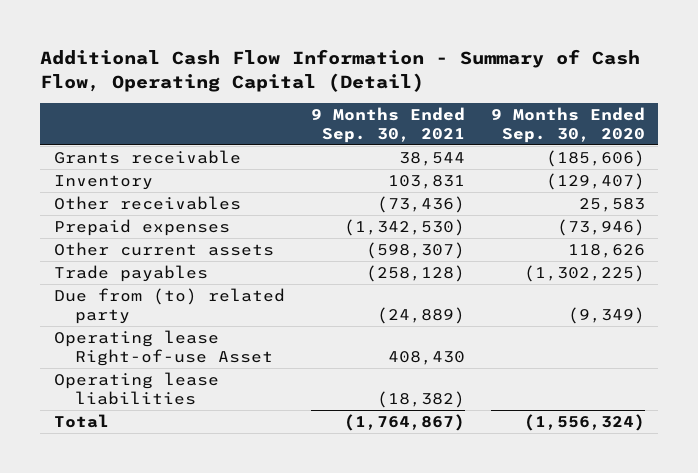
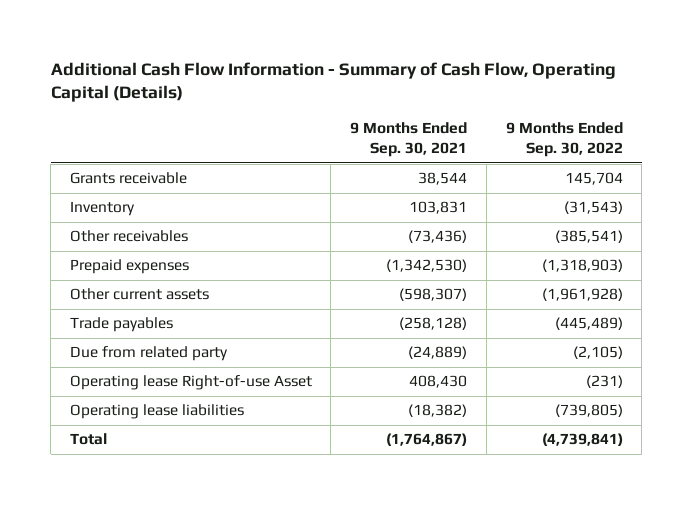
[40,49,641,92] Additional Cash Flow Information - Summary of Cash Flow, Operating Capital (Detail) -> [50,61,616,103] Additional Cash Flow Information - Summary of Cash Flow, Operating Capital (Details)
[490,106,645,143] 9 Months Ended Sep. 30, 2020 -> none
none -> [505,122,623,158] 9 Months Ended Sep. 30, 2022
[53,287,285,324] Due from (to) related party -> [69,346,228,362] Due from related party

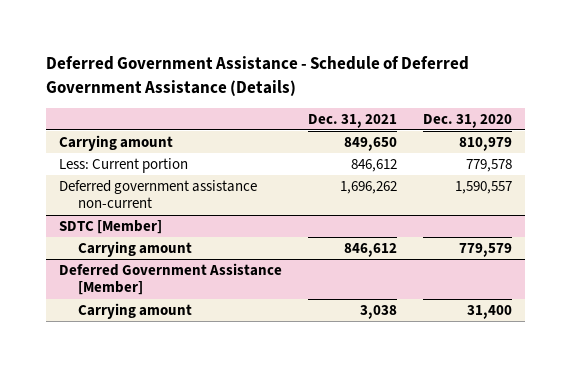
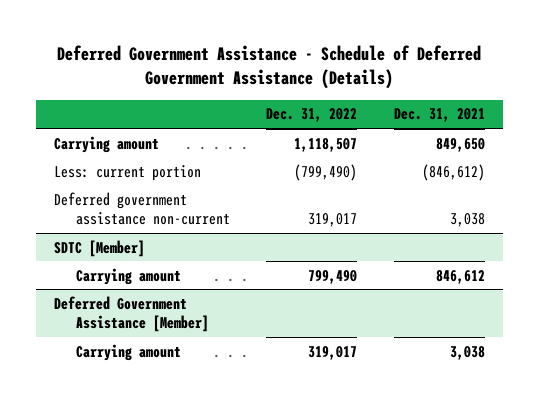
[423,113,513,128] Dec. 31, 2020 -> none
none -> [266,108,358,123] Dec. 31, 2022
[59,158,189,174] Less: Current portion -> [53,164,201,181] Less: current portion
[351,159,398,173] 846,612 -> [421,163,485,181] (846,612)
[340,181,398,195] 1,696,262 -> [449,213,485,228] 3,038

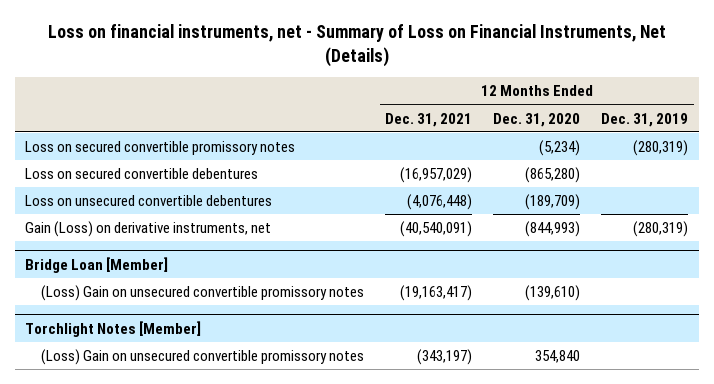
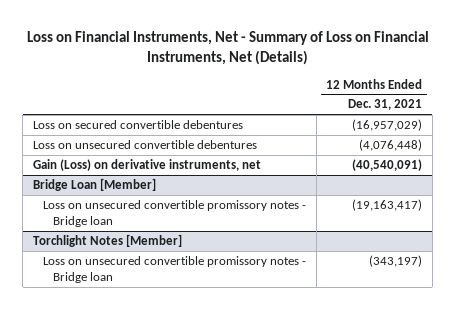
[47,24,666,67] Loss on financial instruments, net - Summary of Loss on Financial Instruments, Net (Details) -> [26,31,429,65] Loss on Financial Instruments, Net - Summary of Loss on Financial Instruments, Net (Details)
[493,112,581,127] Dec. 31, 2020 -> none
[601,112,689,127] Dec. 31, 2019 -> none
[25,141,296,156] Loss on secured convertible promissory notes -> none
[41,285,365,302] (Loss) Gain on unsecured convertible promissory notes -> [42,200,306,227] Loss on unsecured convertible promissory notes - Bridge loan
[41,349,365,366] (Loss) Gain on unsecured convertible promissory notes -> [42,256,306,283] Loss on unsecured convertible promissory notes - Bridge loan

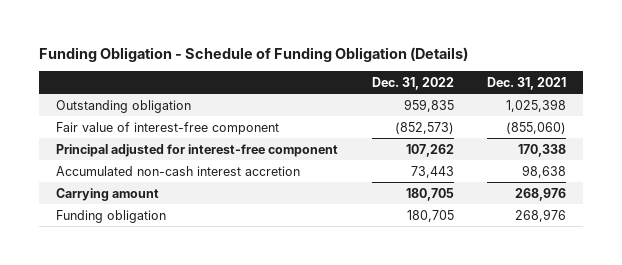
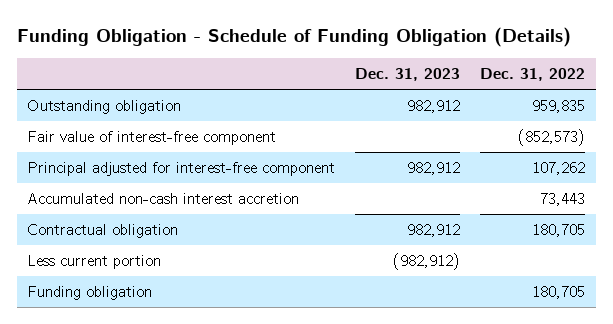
[487,76,567,90] Dec. 31, 2021 -> none
none -> [355,68,461,82] Dec. 31, 2023
[55,187,159,201] Carrying amount -> [27,223,179,238] Contractual obligation
none -> [27,254,162,269] Less current portion

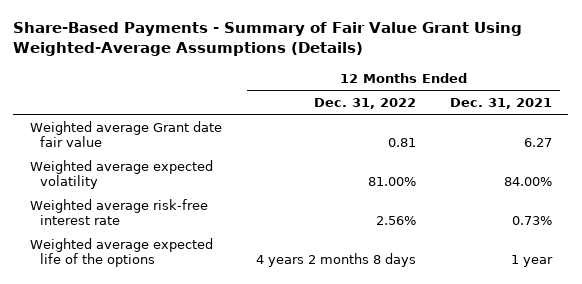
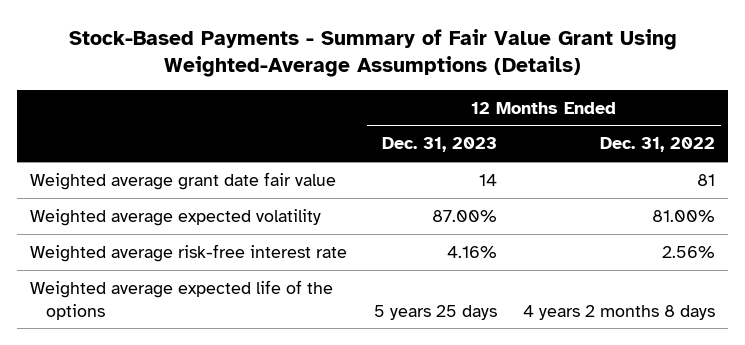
[13,22,523,57] Share-Based Payments - Summary of Fair Value Grant Using Weighted-Average Assumptions (Details) -> [68,28,677,78] Stock-Based Payments - Summary of Fair Value Grant Using Weighted-Average Assumptions (Details)
[449,97,552,109] Dec. 31, 2021 -> none
none -> [381,137,497,153] Dec. 31, 2023
[30,120,223,147] Weighted average Grant date fair value -> [30,171,337,190] Weighted average grant date fair value
[387,137,416,147] 0.81 -> [696,173,715,186] 81

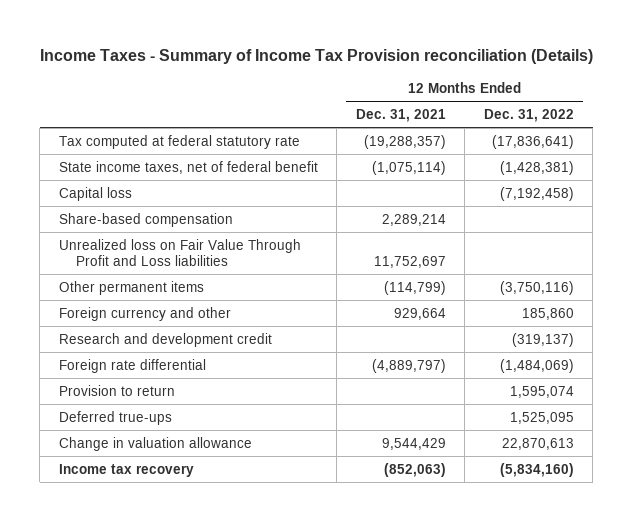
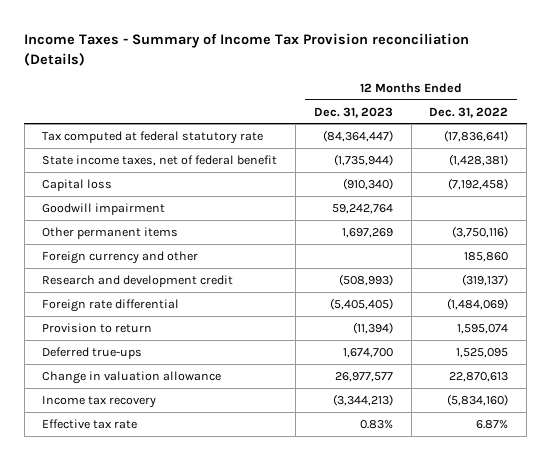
[355,108,446,122] Dec. 31, 2021 -> none
none -> [313,106,393,118] Dec. 31, 2023
[58,212,233,227] Share-based compensation -> none
[58,238,301,266] Unrealized loss on Fair Value Through Profit and Loss liabilities -> none
none -> [42,202,166,215] Goodwill impairment
none -> [42,418,138,429] Effective tax rate

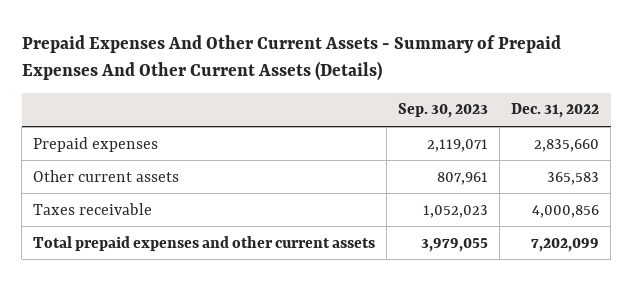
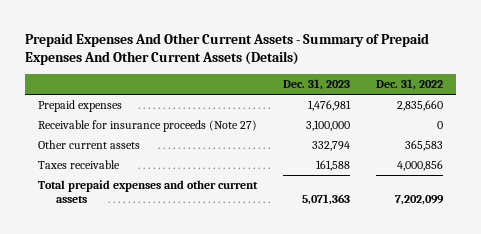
[398,103,489,119] Sep. 30, 2023 -> none
none -> [282,79,350,91] Dec. 31, 2023
none -> [37,120,257,133] Receivable for insurance proceeds (Note 27)

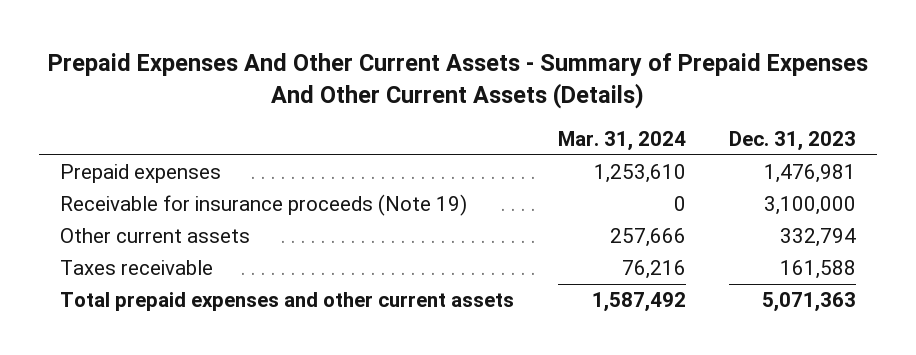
[375,79,443,91] Dec. 31, 2022 -> none
none -> [557,131,686,152] Mar. 31, 2024
[37,120,257,133] Receivable for insurance proceeds (Note 27) -> [60,194,468,217] Receivable for insurance proceeds (Note 19)

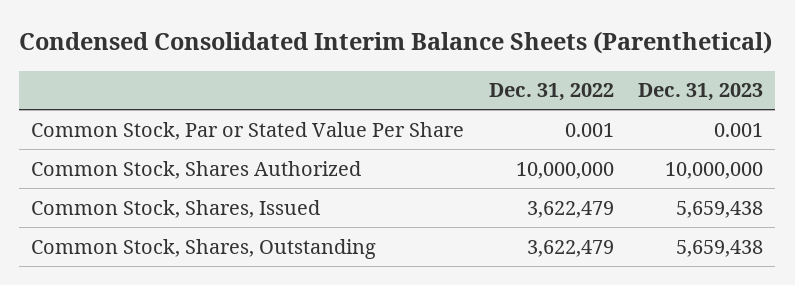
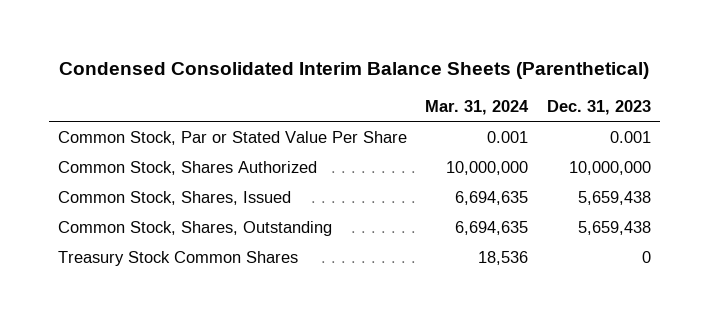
[488,83,614,102] Dec. 31, 2022 -> none
none -> [425,100,530,116] Mar. 31, 2024
none -> [58,250,299,266] Treasury Stock Common Shares

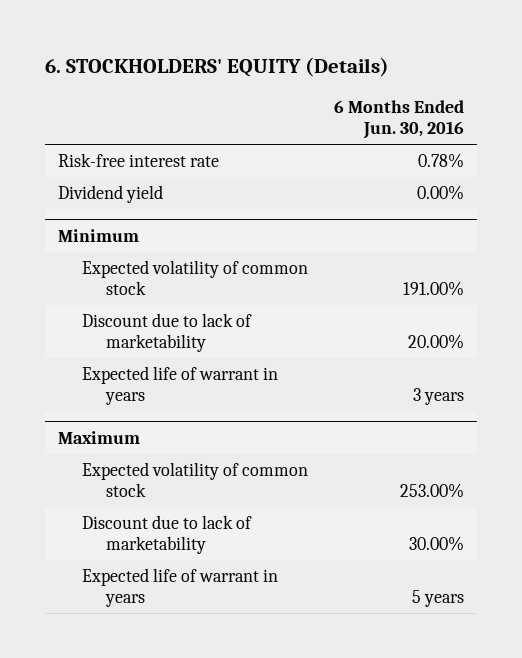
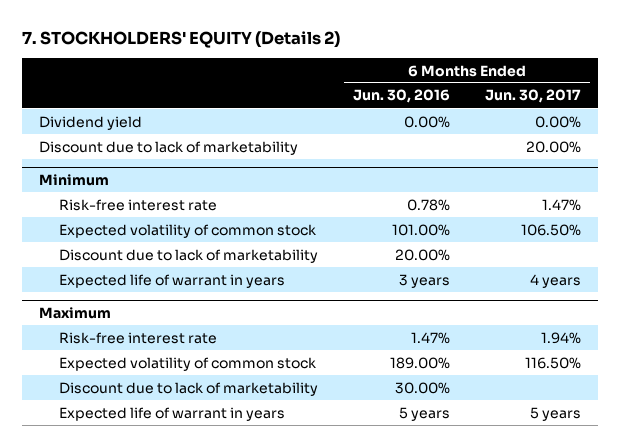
[45,56,390,77] 6. STOCKHOLDERS' EQUITY (Details) -> [21,30,340,48] 7. STOCKHOLDERS' EQUITY (Details 2)
none -> [484,89,581,104] Jun. 30, 2017
[58,152,220,167] Risk-free interest rate -> none
none -> [39,140,299,155] Discount due to lack of marketability
none -> [58,198,217,211] Risk-free interest rate
[402,281,464,297] 191.00% -> [391,223,450,236] 101.00%
none -> [58,331,217,344] Risk-free interest rate
[399,483,464,499] 253.00% -> [389,356,450,369] 189.00%

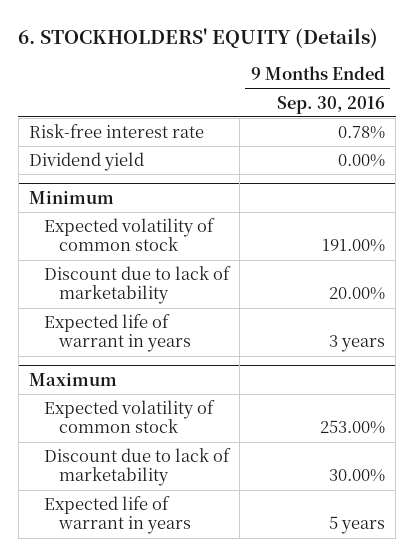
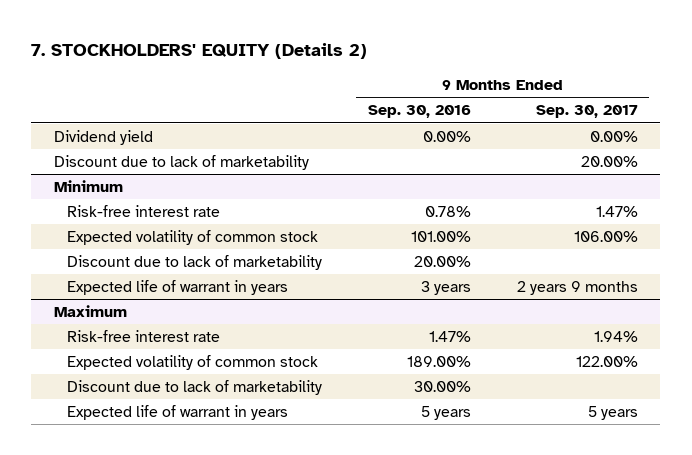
[18,27,379,48] 6. STOCKHOLDERS' EQUITY (Details) -> [31,43,368,60] 7. STOCKHOLDERS' EQUITY (Details 2)
none -> [535,105,638,119] Sep. 30, 2017
[29,124,205,139] Risk-free interest rate -> none
none -> [54,155,310,171] Discount due to lack of marketability
none -> [67,205,221,218] Risk-free interest rate
[321,239,385,253] 191.00% -> [410,231,471,243] 101.00%
none -> [67,330,221,343] Risk-free interest rate
[319,420,385,435] 253.00% -> [406,356,471,368] 189.00%

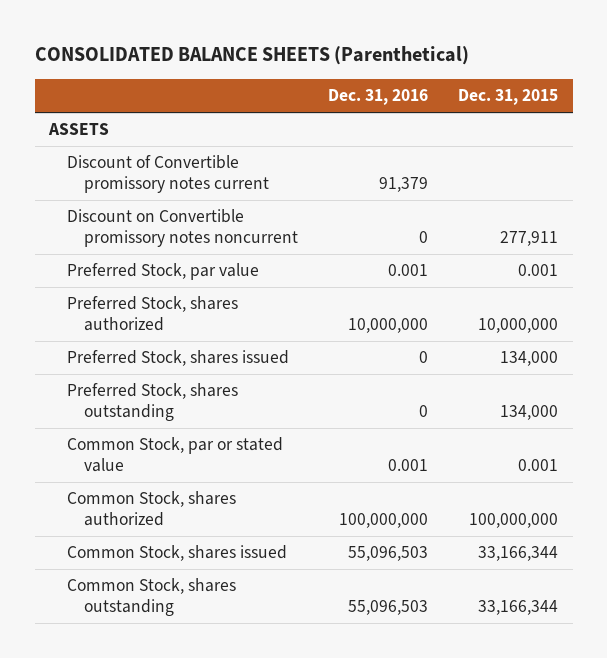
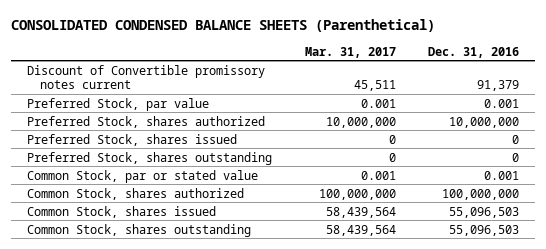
[34,46,469,66] CONSOLIDATED BALANCE SHEETS (Parenthetical) -> [11,19,436,33] CONSOLIDATED CONDENSED BALANCE SHEETS (Parenthetical)
[457,89,558,106] Dec. 31, 2015 -> none
none -> [304,46,396,58] Mar. 31, 2017
[48,123,110,136] ASSETS -> none
[66,209,299,247] Discount on Convertible promissory notes noncurrent -> none

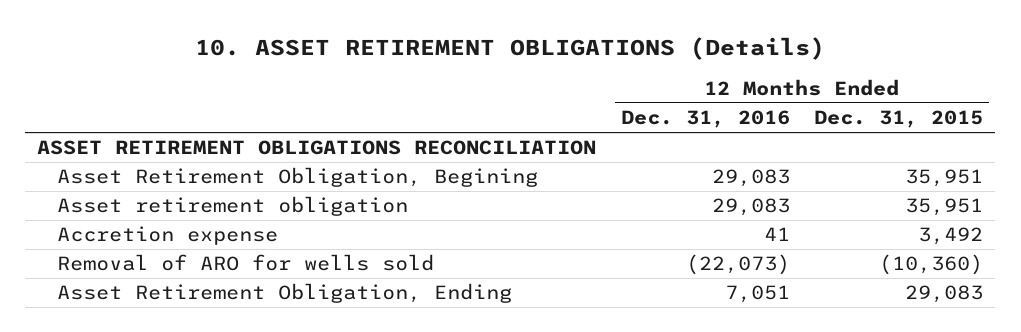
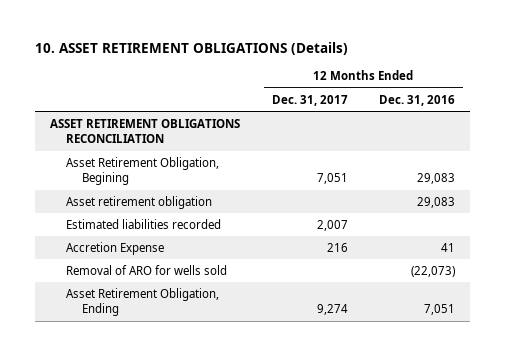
[814,110,984,129] Dec. 31, 2015 -> none
none -> [271,94,348,106] Dec. 31, 2017
none -> [66,218,222,229] Estimated liabilities recorded
[56,226,278,246] Accretion expense -> [66,241,165,255] Accretion Expense

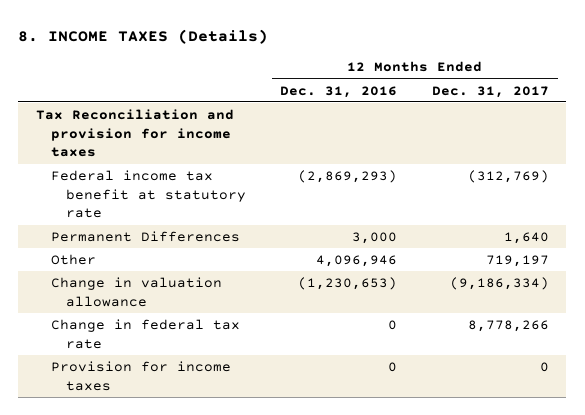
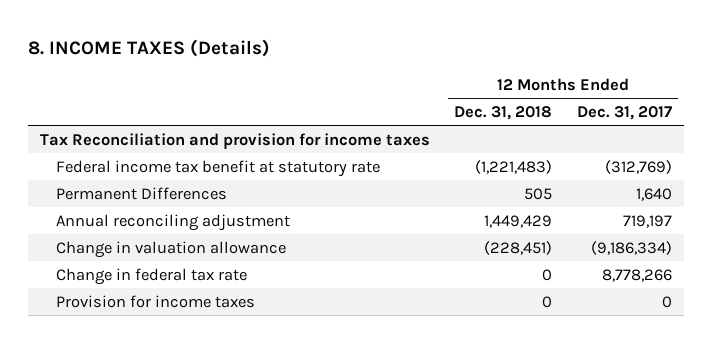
[280,85,398,98] Dec. 31, 2016 -> none
none -> [454,105,553,120] Dec. 31, 2018
[50,253,96,265] Other -> [55,213,290,231] Annual reconciling adjustment

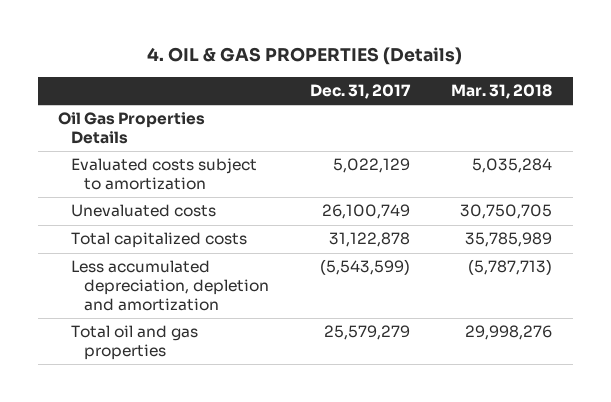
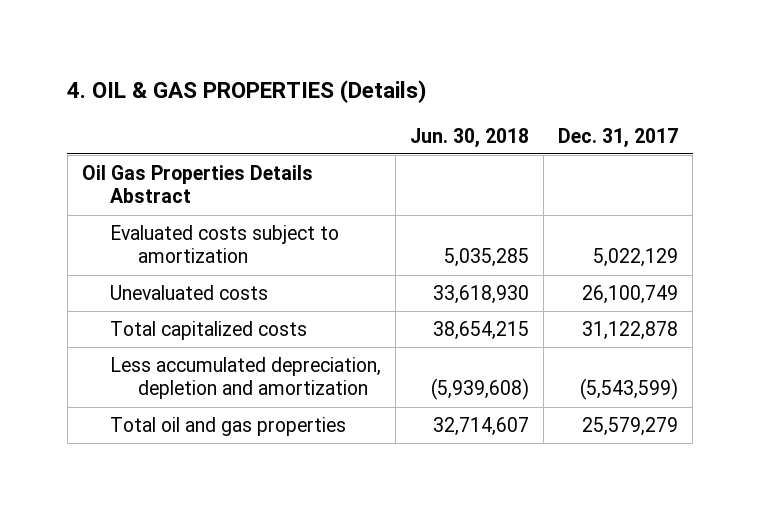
[451,84,553,100] Mar. 31, 2018 -> none
none -> [410,127,530,148] Jun. 30, 2018
[58,112,206,145] Oil Gas Properties Details -> [82,165,314,204] Oil Gas Properties Details Abstract

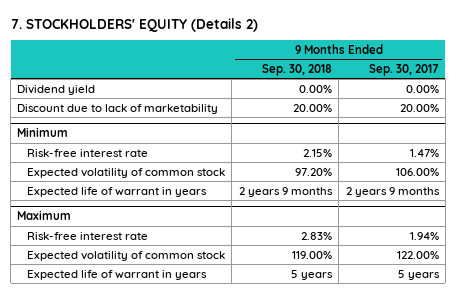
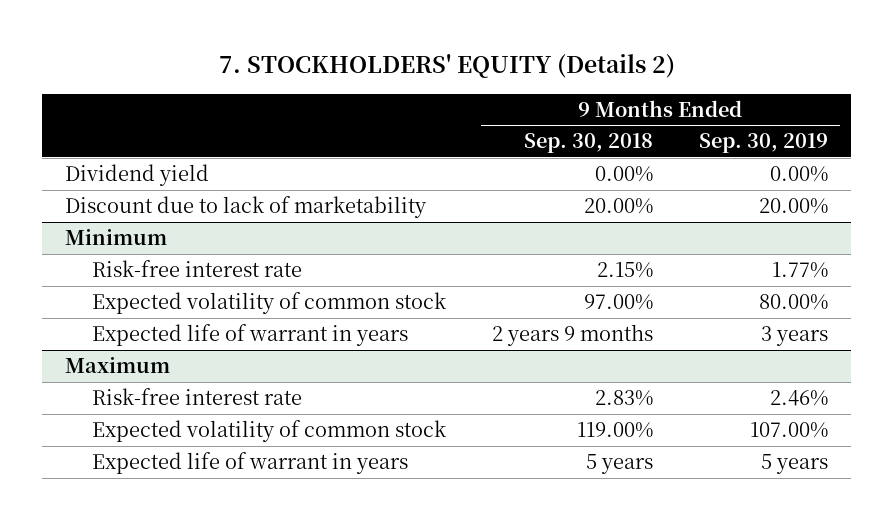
[368,63,439,76] Sep. 30, 2017 -> none
none -> [699,133,829,154] Sep. 30, 2019
[294,167,332,176] 97.20% -> [584,294,654,311] 97.00%

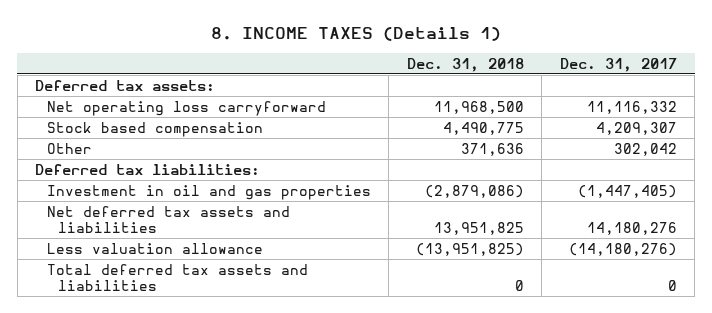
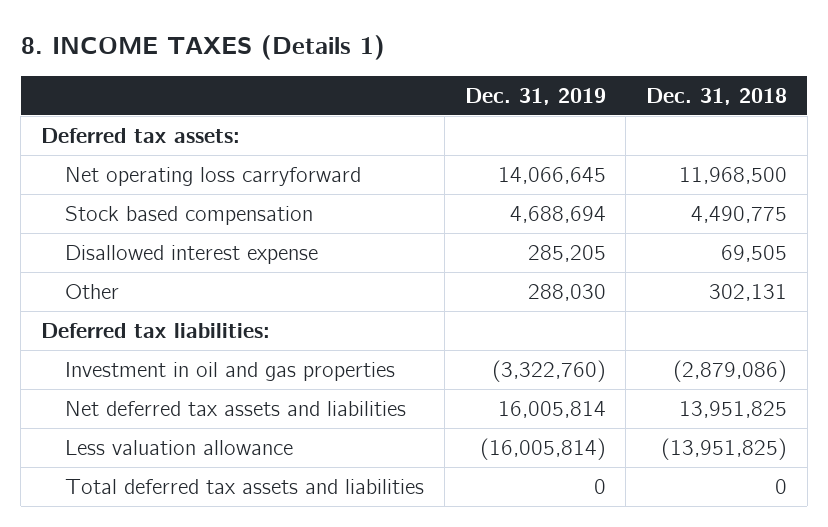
[559,57,677,72] Dec. 31, 2017 -> none
none -> [464,87,606,105] Dec. 31, 2019
none -> [65,245,319,265] Disallowed interest expense
[460,142,524,156] 371,636 -> [708,284,787,302] 302,131

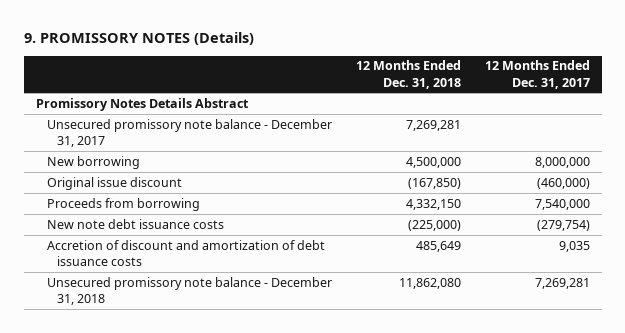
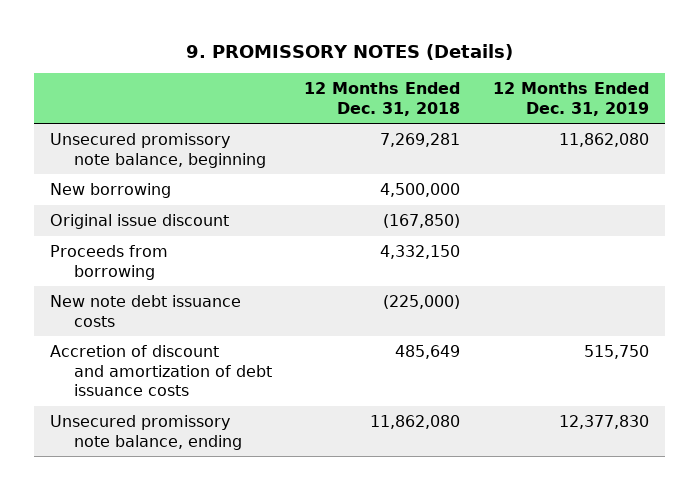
[484,60,590,89] 12 Months Ended Dec. 31, 2017 -> none
none -> [492,81,649,116] 12 Months Ended Dec. 31, 2019
[35,97,249,111] Promissory Notes Details Abstract -> none
[46,118,332,148] Unsecured promissory note balance - December 31, 2017 -> [49,133,267,168] Unsecured promissory note balance, beginning
[46,276,332,306] Unsecured promissory note balance - December 31, 2018 -> [49,415,243,450] Unsecured promissory note balance, ending

